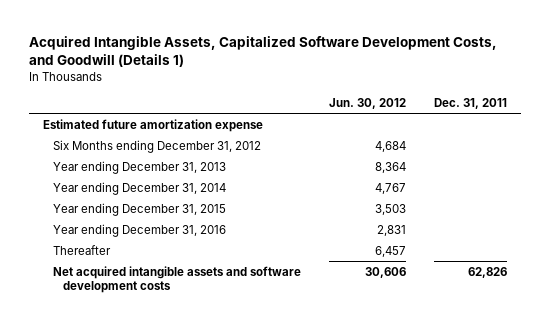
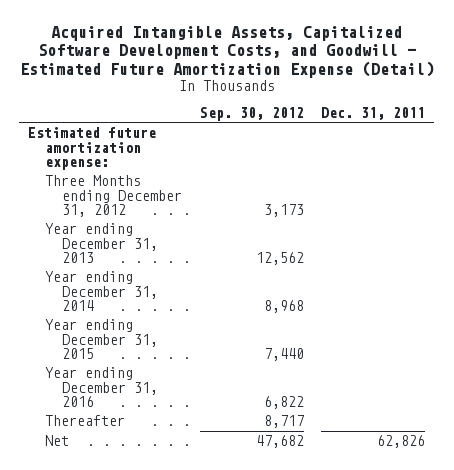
[29,36,498,67] Acquired Intangible Assets, Capitalized Software Development Costs, and Goodwill (Details 1) -> [19,25,434,78] Acquired Intangible Assets, Capitalized Software Development Costs, and Goodwill - Estimated Future Amortization Expense (Detail)
[328,97,406,109] Jun. 30, 2012 -> none
none -> [199,106,304,121] Sep. 30, 2012
[43,118,264,132] Estimated future amortization expense -> [28,127,157,170] Estimated future amortization expense:
[53,139,262,153] Six Months ending December 31, 2012 -> [44,175,182,217] Three Months ending December 31, 2012
[53,265,302,293] Net acquired intangible assets and software development costs -> [44,435,69,447] Net

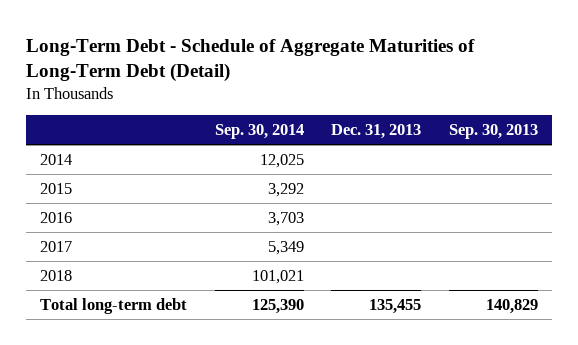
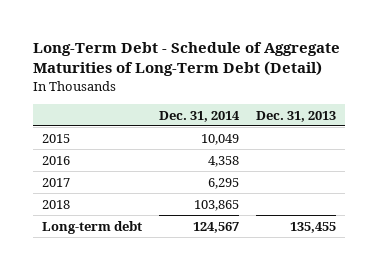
[214,124,304,140] Sep. 30, 2014 -> none
[448,124,538,140] Sep. 30, 2013 -> none
none -> [158,110,240,122] Dec. 31, 2014
[40,153,73,165] 2014 -> none
[40,297,188,314] Total long-term debt -> [41,220,142,234] Long-term debt

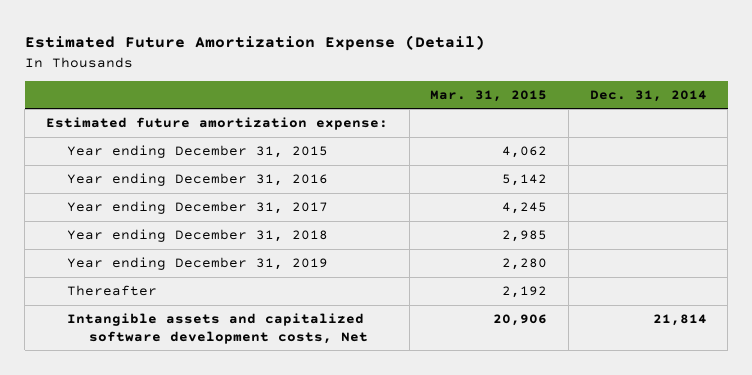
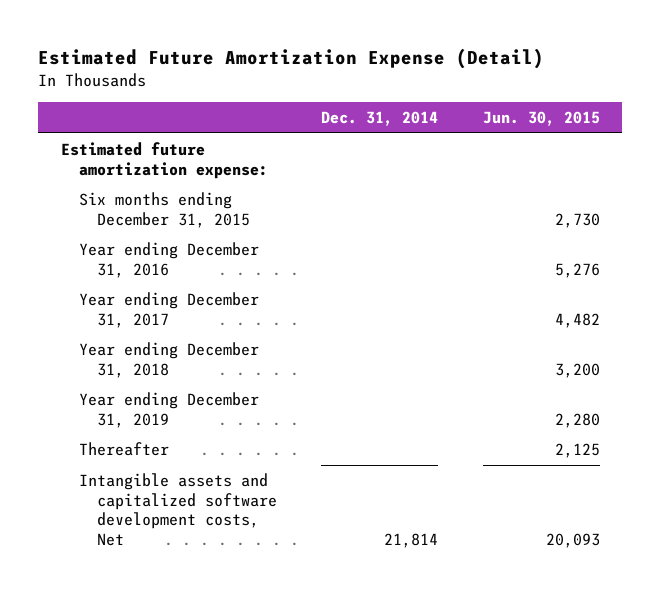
[430,89,548,102] Mar. 31, 2015 -> none
none -> [482,110,600,126] Jun. 30, 2015
[67,145,329,159] Year ending December 31, 2015 -> [78,192,250,228] Six months ending December 31, 2015

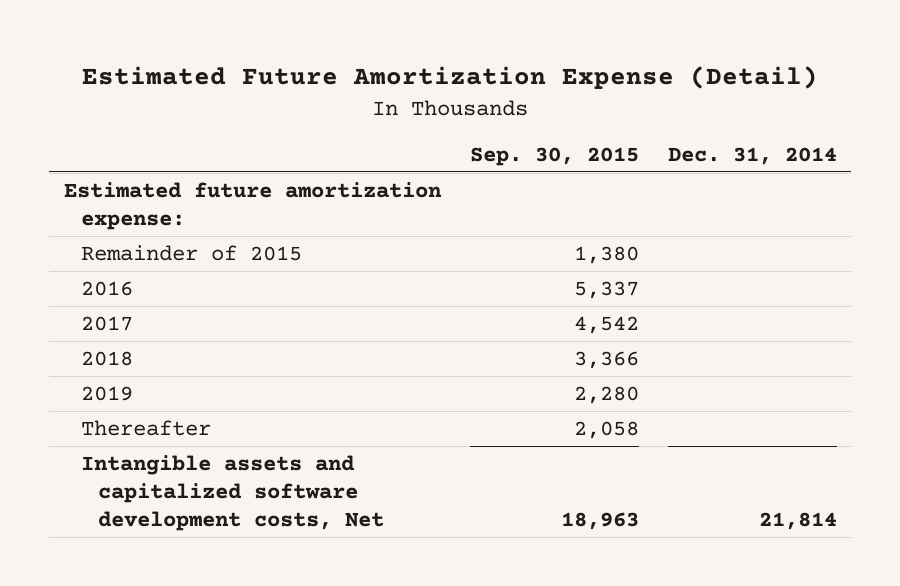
[482,110,600,126] Jun. 30, 2015 -> none
none -> [469,147,639,167] Sep. 30, 2015
[78,192,250,228] Six months ending December 31, 2015 -> [81,244,303,261] Remainder of 2015
[78,242,259,278] Year ending December 31, 2016 -> [81,280,134,296] 2016
[78,292,259,328] Year ending December 31, 2017 -> [81,315,134,331] 2017
[78,342,259,378] Year ending December 31, 2018 -> [81,350,134,366] 2018
[78,392,259,428] Year ending December 31, 2019 -> [81,385,134,401] 2019

